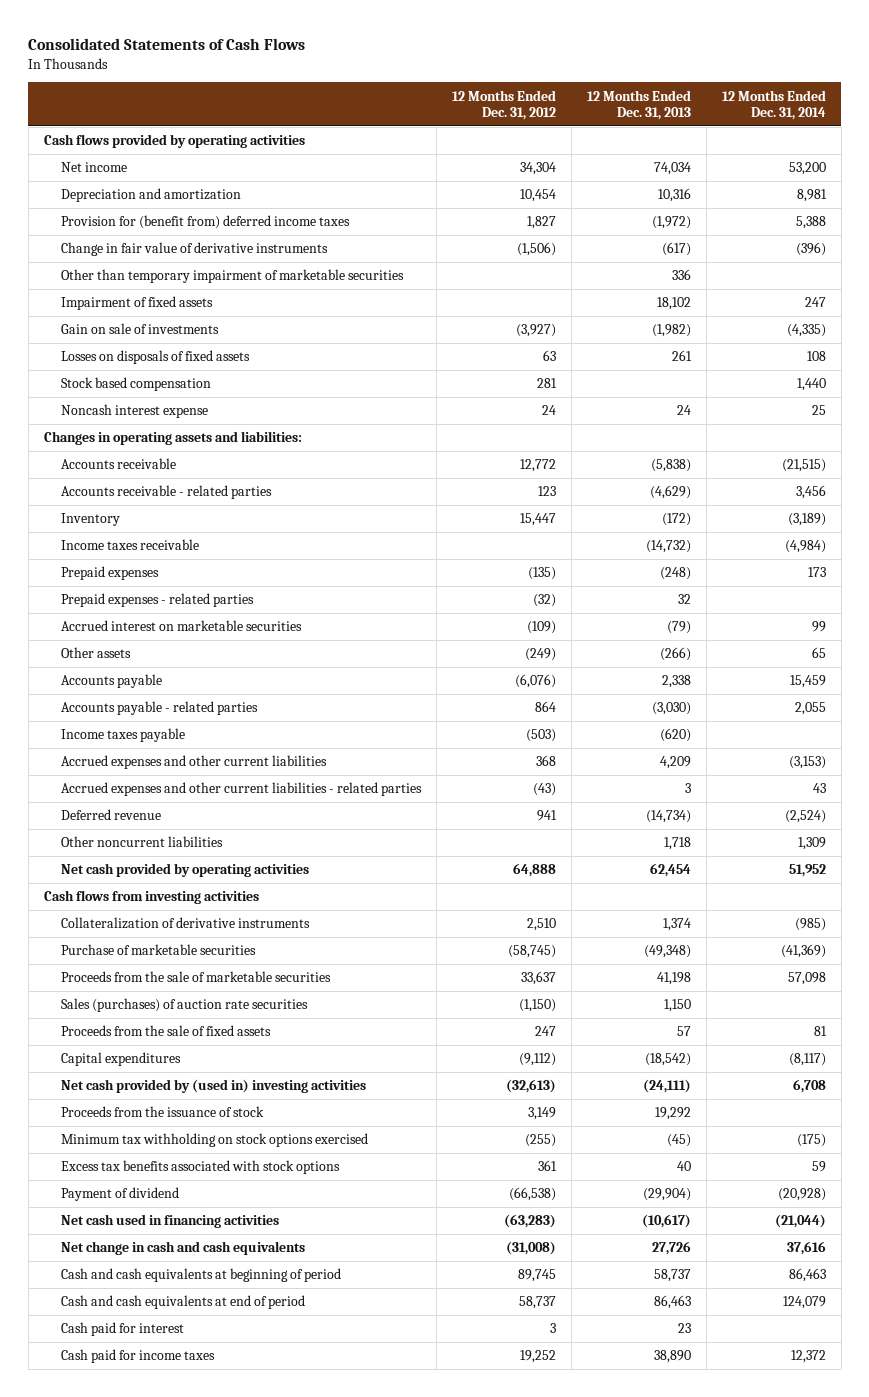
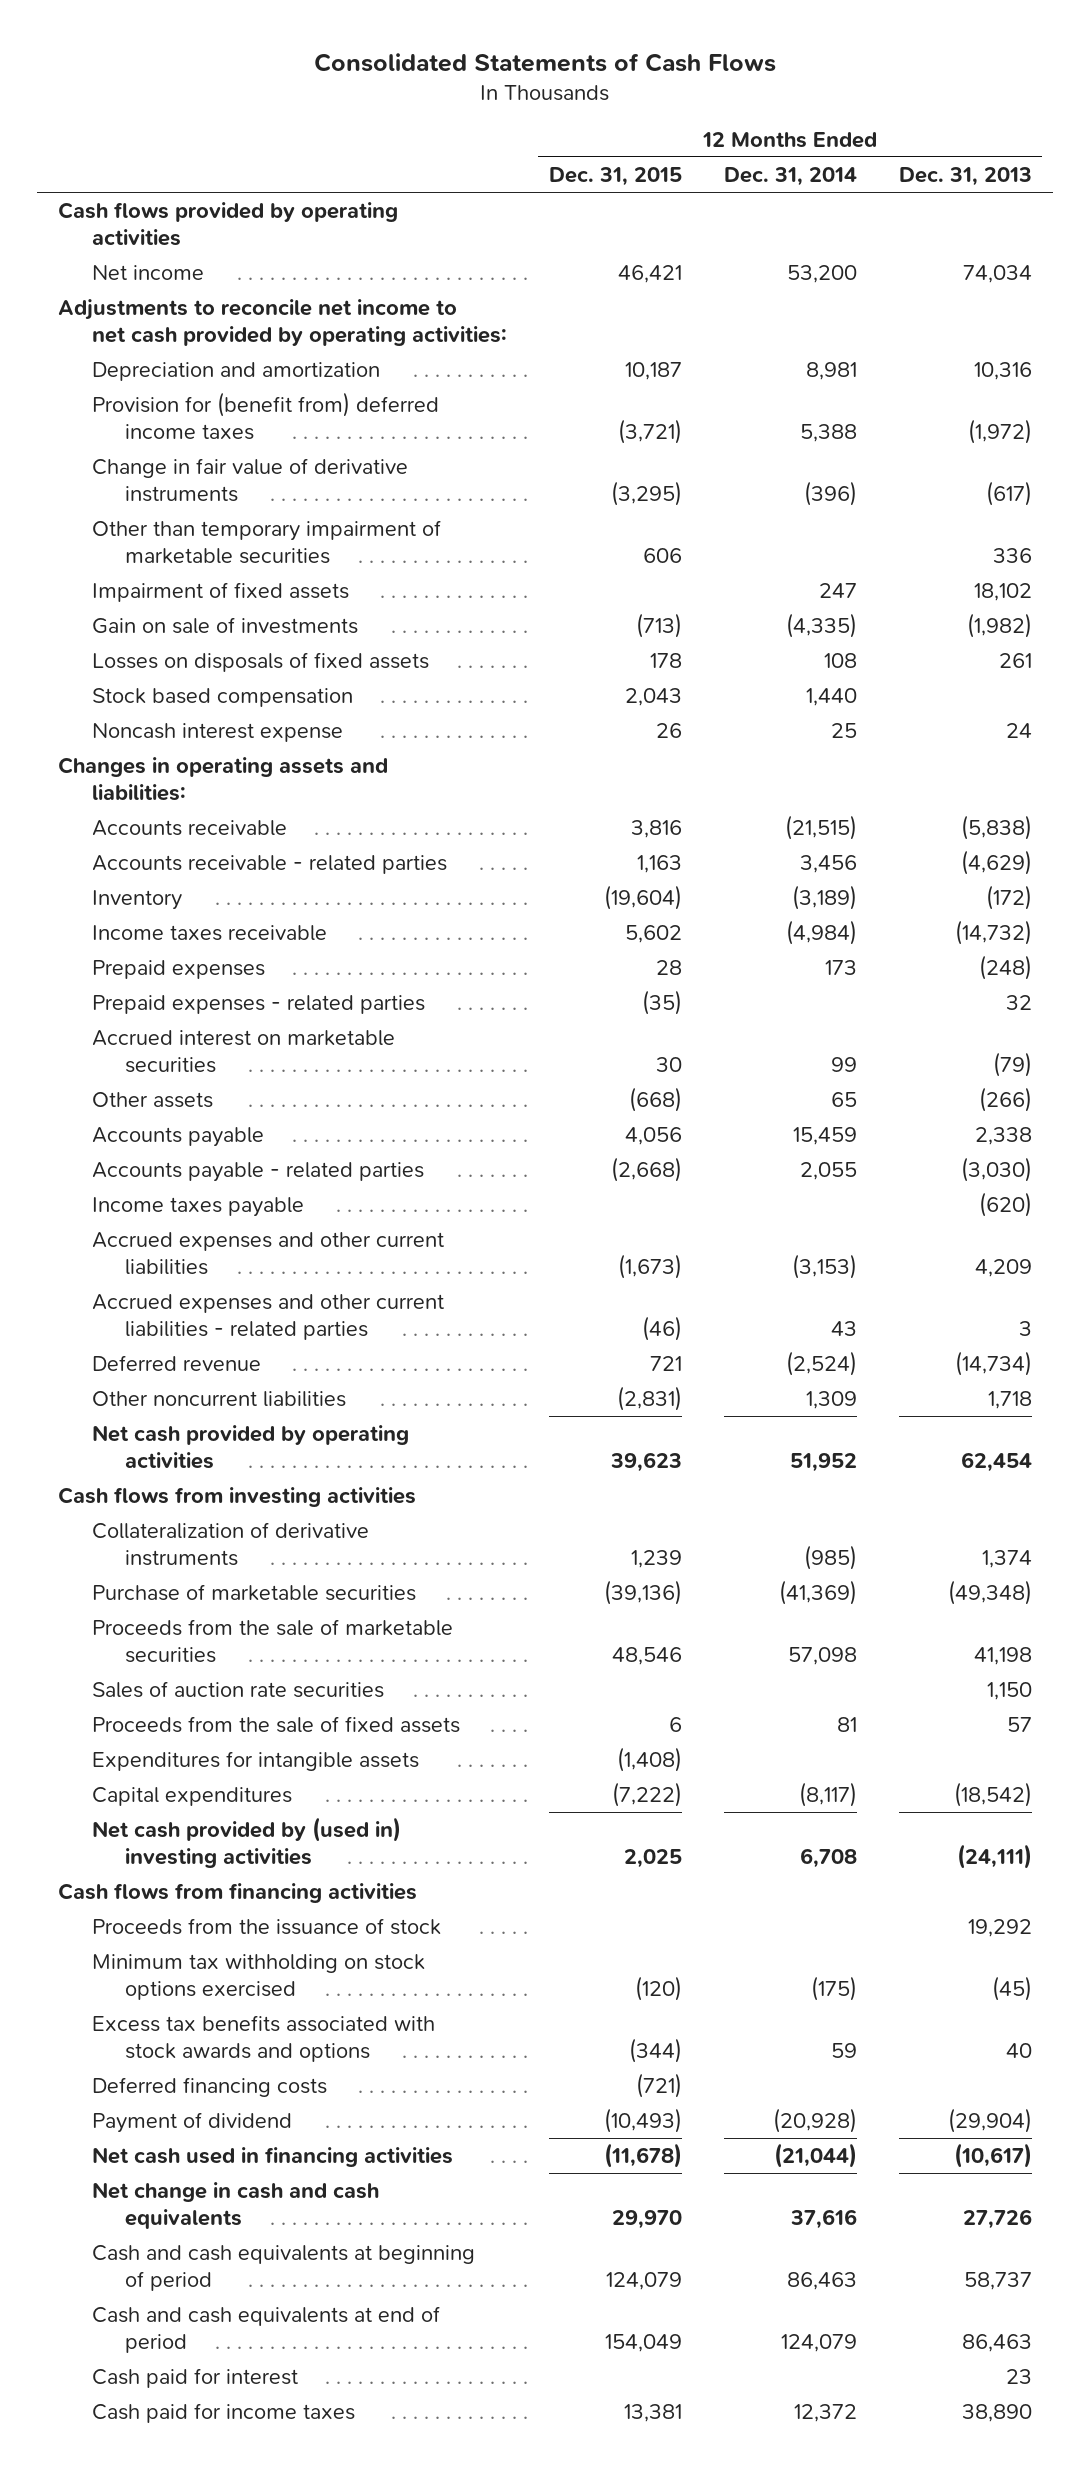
[452,89,557,121] 12 Months Ended Dec. 31, 2012 -> none
none -> [548,166,682,186] Dec. 31, 2015
none -> [57,298,507,346] Adjustments to reconcile net income to net cash provided by operating activities:
[61,998,309,1013] Sales (purchases) of auction rate securities -> [91,1680,384,1698] Sales of auction rate securities
none -> [91,1750,419,1771] Expenditures for intangible assets
none -> [57,1882,417,1903] Cash flows from financing activities
[61,1160,341,1175] Excess tax benefits associated with stock options -> [91,2014,435,2062] Excess tax benefits associated with stock awards and options
none -> [91,2076,327,2097] Deferred financing costs

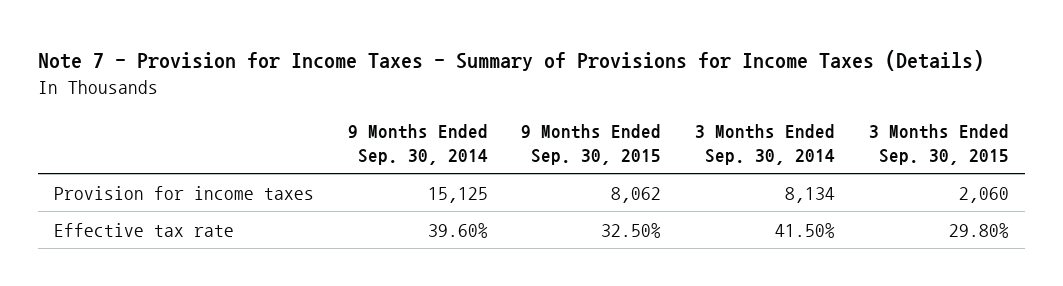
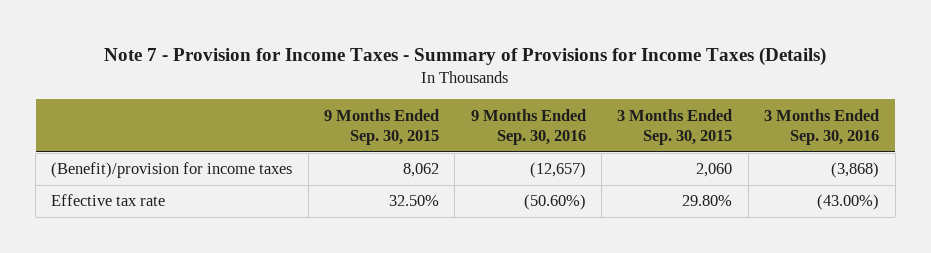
[347,124,488,165] 9 Months Ended Sep. 30, 2014 -> none
[695,124,836,165] 3 Months Ended Sep. 30, 2014 -> none
none -> [470,108,586,146] 9 Months Ended Sep. 30, 2016
none -> [764,108,880,146] 3 Months Ended Sep. 30, 2016
[54,185,315,200] Provision for income taxes -> [51,162,293,179] (Benefit)/provision for income taxes

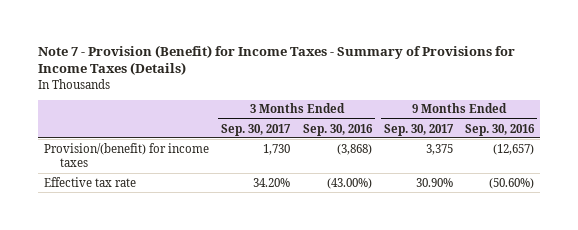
[104,47,827,67] Note 7 - Provision for Income Taxes - Summary of Provisions for Income Taxes (Details) -> [38,44,516,76] Note 7 - Provision (Benefit) for Income Taxes - Summary of Provisions for Income Taxes (Details)
[324,108,440,146] 9 Months Ended Sep. 30, 2015 -> none
[617,108,733,146] 3 Months Ended Sep. 30, 2015 -> none
none -> [221,123,292,136] Sep. 30, 2017
none -> [383,123,454,136] Sep. 30, 2017
[51,162,293,179] (Benefit)/provision for income taxes -> [44,142,210,168] Provision/(benefit) for income taxes

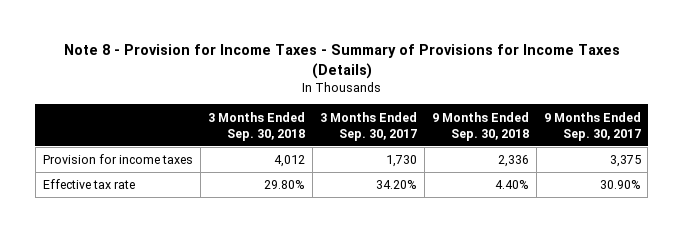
[38,44,516,76] Note 7 - Provision (Benefit) for Income Taxes - Summary of Provisions for Income Taxes (Details) -> [63,44,620,79] Note 8 - Provision for Income Taxes - Summary of Provisions for Income Taxes (Details)
[302,123,373,136] Sep. 30, 2016 -> none
[465,123,536,136] Sep. 30, 2016 -> none
none -> [207,111,305,141] 3 Months Ended Sep. 30, 2018
none -> [431,111,529,141] 9 Months Ended Sep. 30, 2018
[44,142,210,168] Provision/(benefit) for income taxes -> [42,154,193,165] Provision for income taxes

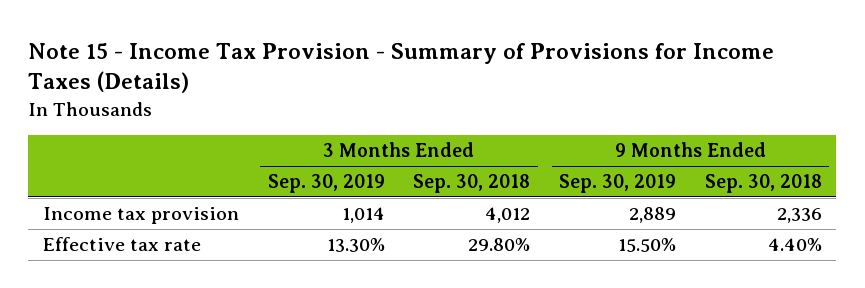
[63,44,620,79] Note 8 - Provision for Income Taxes - Summary of Provisions for Income Taxes (Details) -> [28,42,775,94] Note 15 - Income Tax Provision - Summary of Provisions for Income Taxes (Details)
[319,111,417,141] 3 Months Ended Sep. 30, 2017 -> none
[543,111,641,141] 9 Months Ended Sep. 30, 2017 -> none
none -> [267,174,385,194] Sep. 30, 2019
none -> [559,174,677,194] Sep. 30, 2019
[42,154,193,165] Provision for income taxes -> [42,207,239,225] Income tax provision

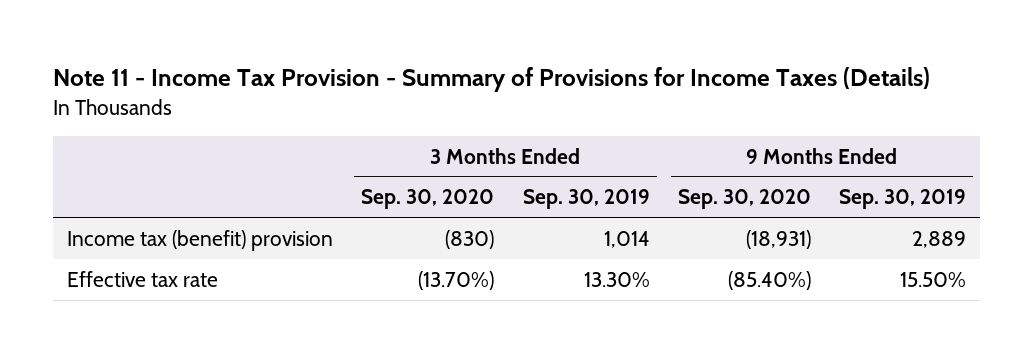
[28,42,775,94] Note 15 - Income Tax Provision - Summary of Provisions for Income Taxes (Details) -> [53,67,931,93] Note 11 - Income Tax Provision - Summary of Provisions for Income Taxes (Details)
[413,174,531,194] Sep. 30, 2018 -> none
[705,174,823,194] Sep. 30, 2018 -> none
none -> [361,189,495,210] Sep. 30, 2020
none -> [677,189,811,210] Sep. 30, 2020
[42,207,239,225] Income tax provision -> [67,229,334,251] Income tax (benefit) provision

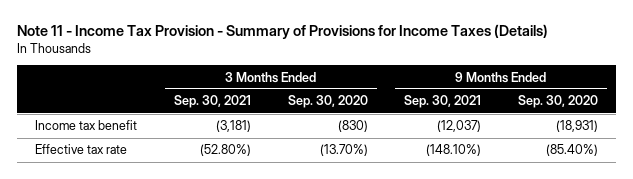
[522,189,650,210] Sep. 30, 2019 -> none
[838,189,966,210] Sep. 30, 2019 -> none
none -> [173,95,251,109] Sep. 30, 2021
none -> [404,95,482,109] Sep. 30, 2021
[67,229,334,251] Income tax (benefit) provision -> [35,120,138,131] Income tax benefit

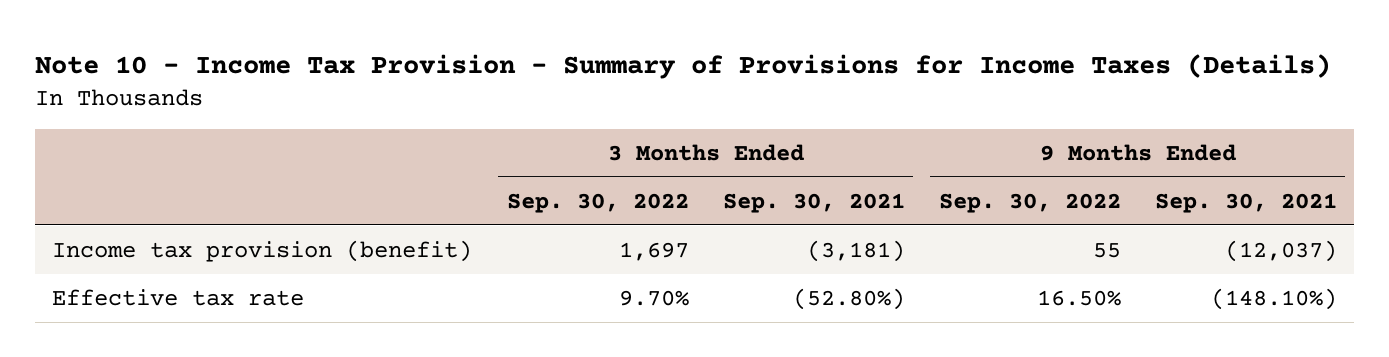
[16,24,548,40] Note 11 - Income Tax Provision - Summary of Provisions for Income Taxes (Details) -> [35,53,1332,79] Note 10 - Income Tax Provision - Summary of Provisions for Income Taxes (Details)
[287,95,368,109] Sep. 30, 2020 -> none
[517,95,598,109] Sep. 30, 2020 -> none
none -> [506,192,689,213] Sep. 30, 2022
none -> [938,192,1121,213] Sep. 30, 2022
[35,120,138,131] Income tax benefit -> [52,239,473,262] Income tax provision (benefit)

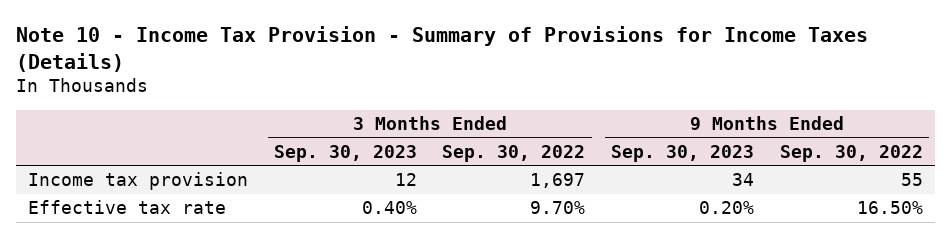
[722,192,905,213] Sep. 30, 2021 -> none
[1154,192,1337,213] Sep. 30, 2021 -> none
none -> [273,144,417,162] Sep. 30, 2023
none -> [611,144,755,162] Sep. 30, 2023
[52,239,473,262] Income tax provision (benefit) -> [28,172,249,191] Income tax provision

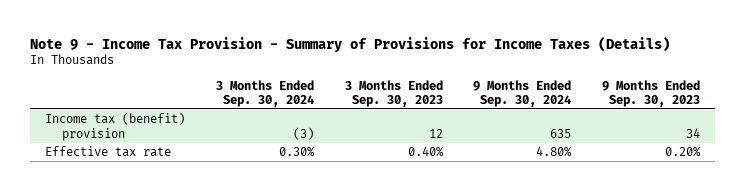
[15,26,868,73] Note 10 - Income Tax Provision - Summary of Provisions for Income Taxes (Details) -> [30,36,671,52] Note 9 - Income Tax Provision - Summary of Provisions for Income Taxes (Details)
[442,144,586,162] Sep. 30, 2022 -> none
[779,144,923,162] Sep. 30, 2022 -> none
none -> [216,79,315,107] 3 Months Ended Sep. 30, 2024
none -> [473,79,572,107] 9 Months Ended Sep. 30, 2024
[28,172,249,191] Income tax provision -> [45,112,186,141] Income tax (benefit) provision

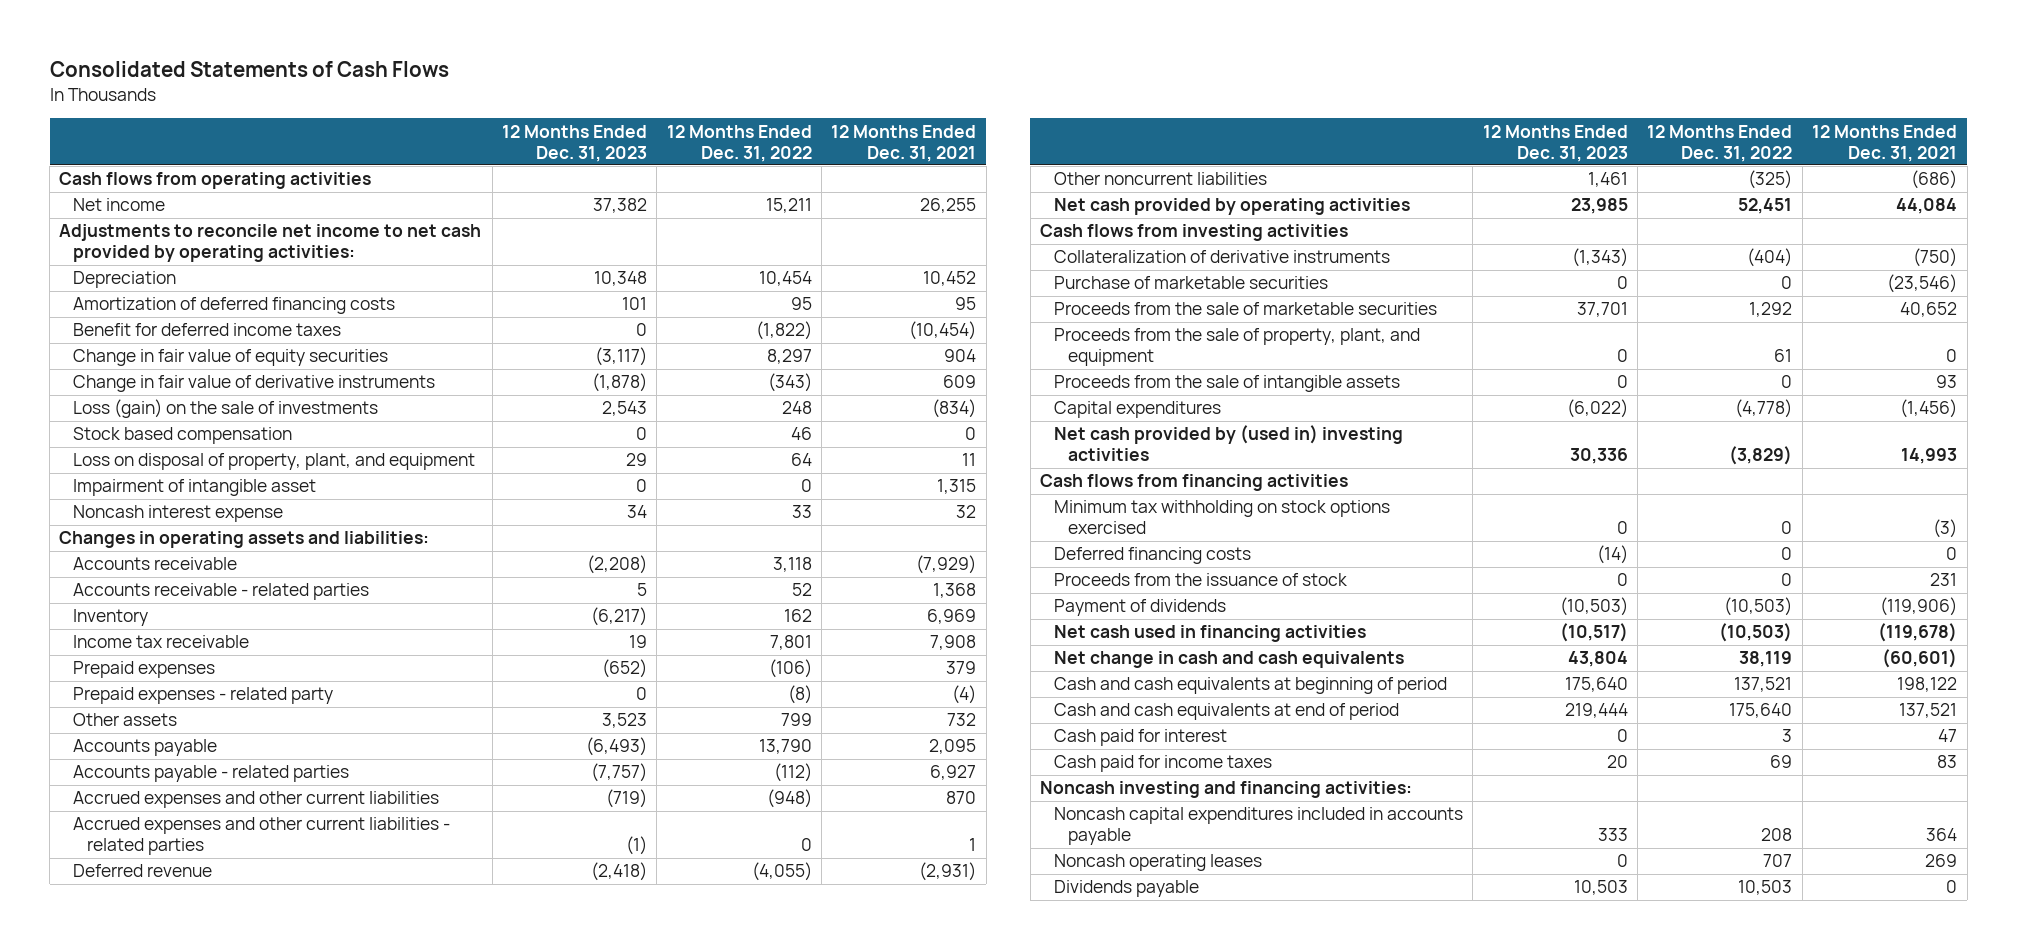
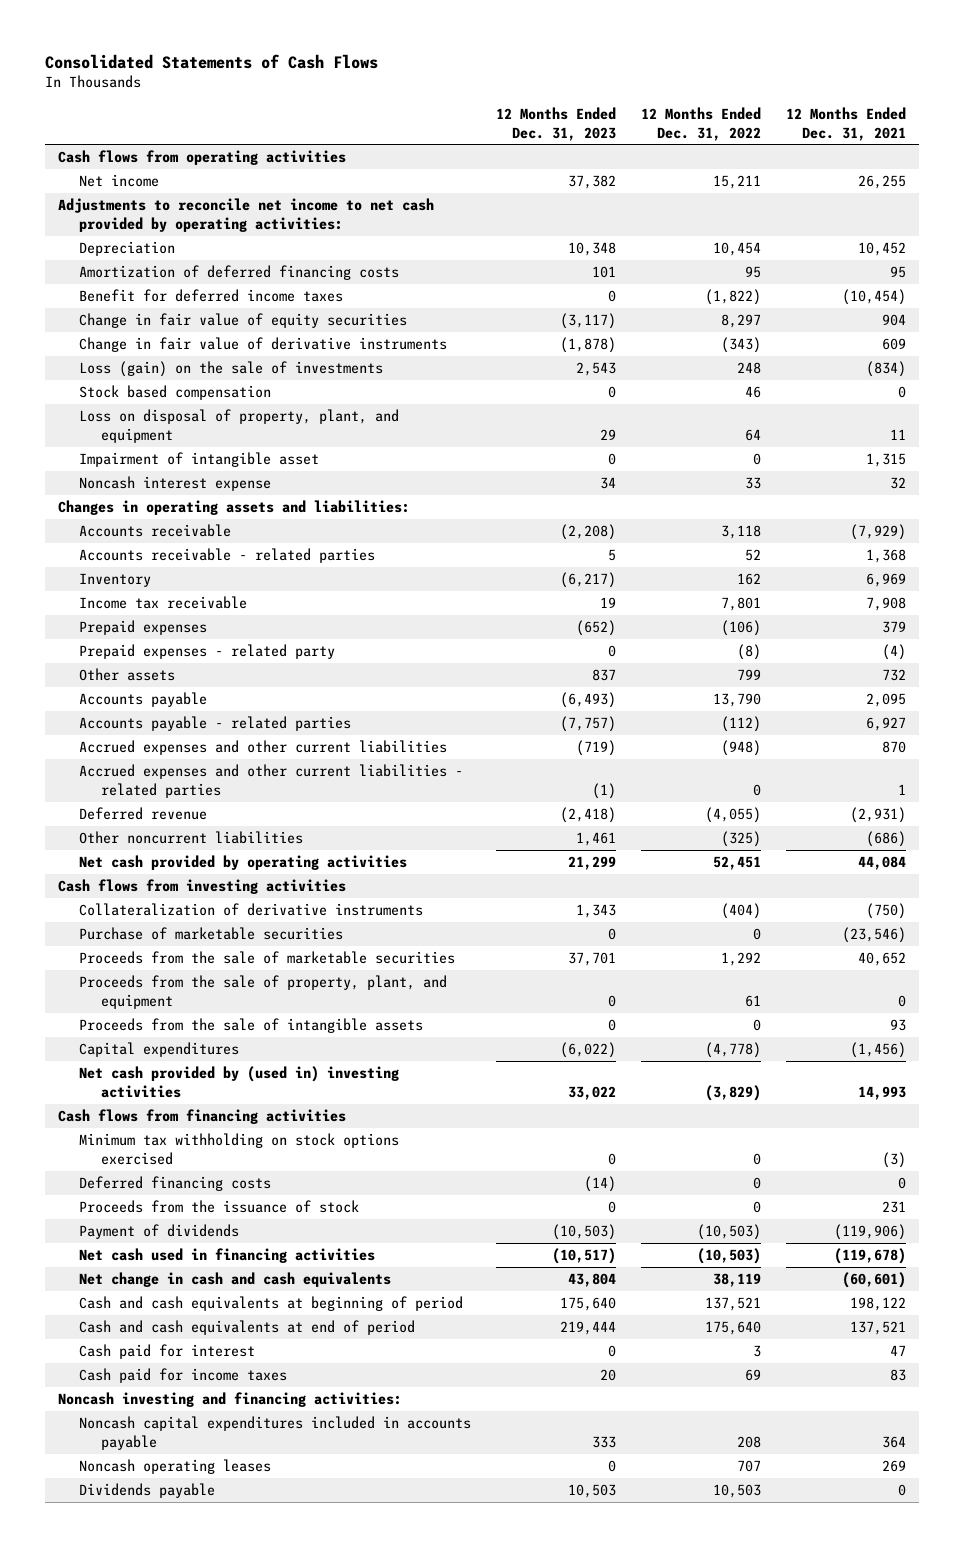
[602,713,648,729] 3,523 -> [592,669,617,682] 837
[1570,198,1628,215] 23,985 -> [568,856,617,871] 21,299
[1571,248,1628,268] (1,343) -> [576,904,617,919] 1,343
[1569,448,1628,465] 30,336 -> [568,1085,617,1100] 33,022

